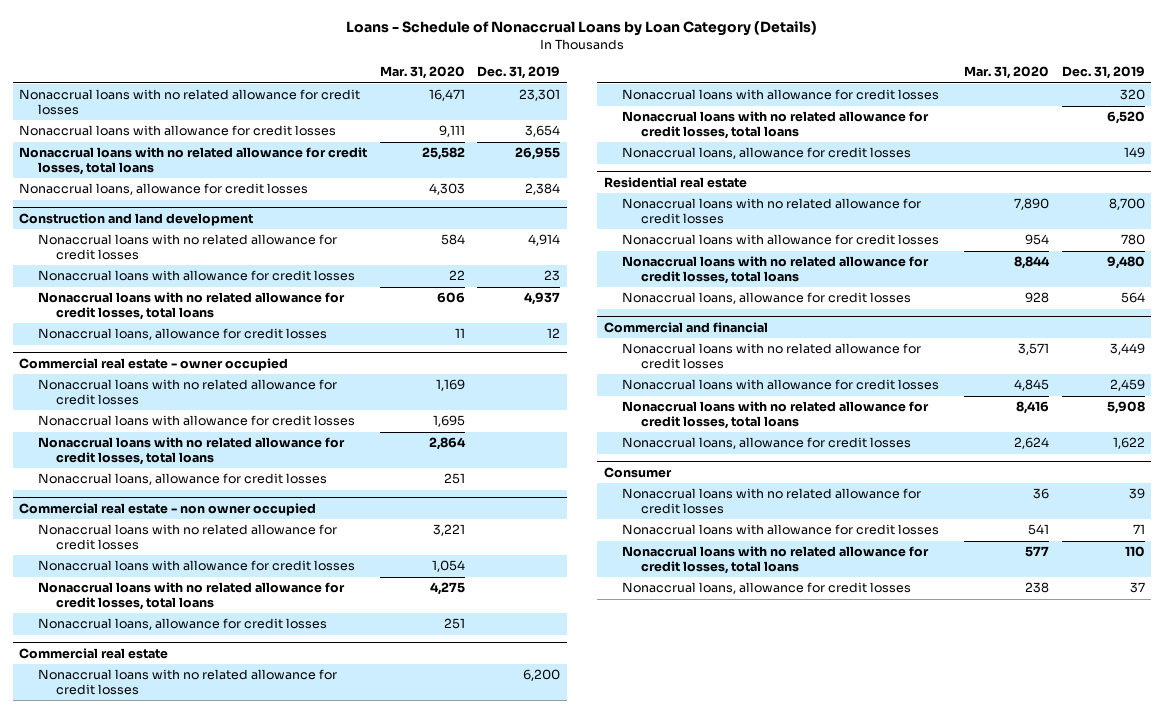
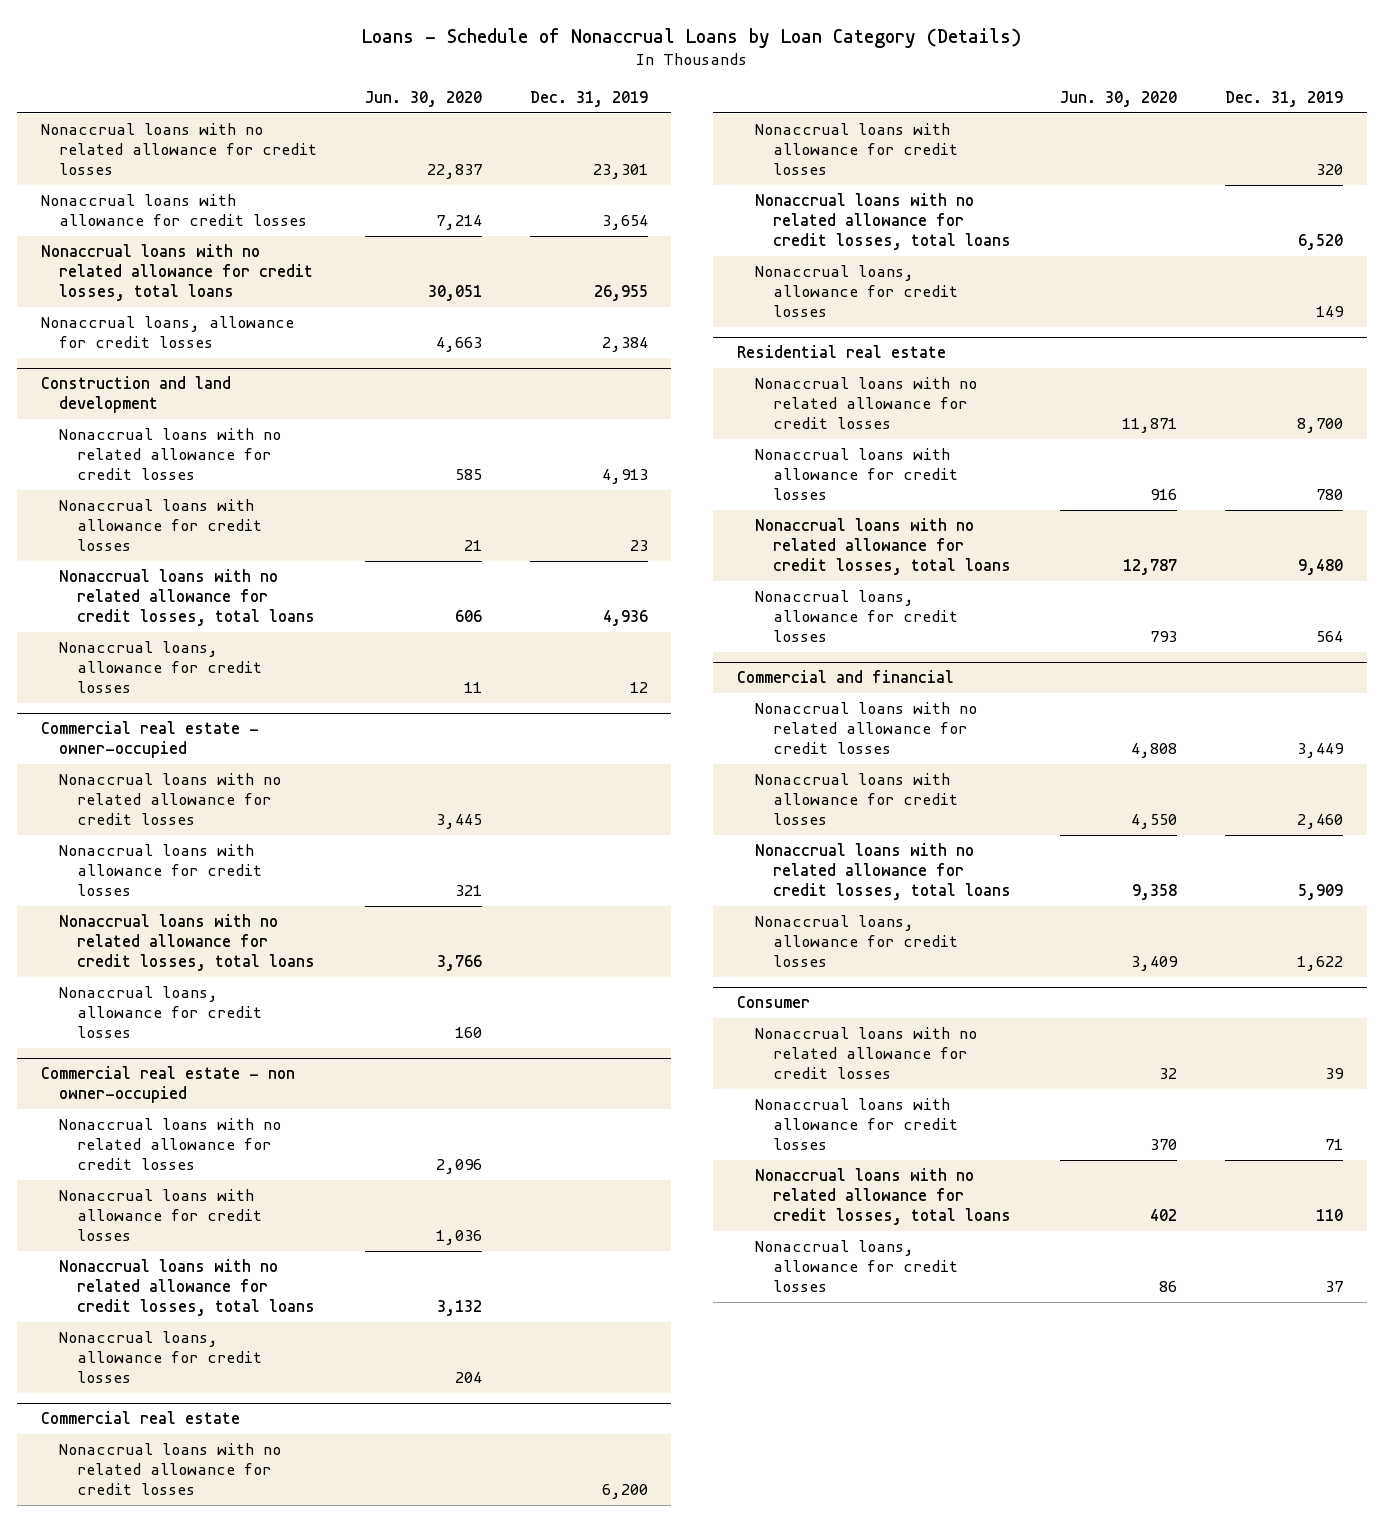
[379,66,465,80] Mar. 31, 2020 -> none
none -> [364,91,482,108] Jun. 30, 2020
[528,234,561,247] 4,914 -> [601,469,648,485] 4,913
[524,292,561,306] 4,937 -> [602,610,648,627] 4,936
[18,357,288,371] Commercial real estate - owner occupied -> [41,721,260,759] Commercial real estate - owner-occupied
[18,502,316,516] Commercial real estate - non owner occupied -> [41,1066,296,1104] Commercial real estate - non owner-occupied
[1110,379,1146,392] 2,459 -> [1297,814,1344,830] 2,460
[1107,401,1146,415] 5,908 -> [1298,884,1344,901] 5,909

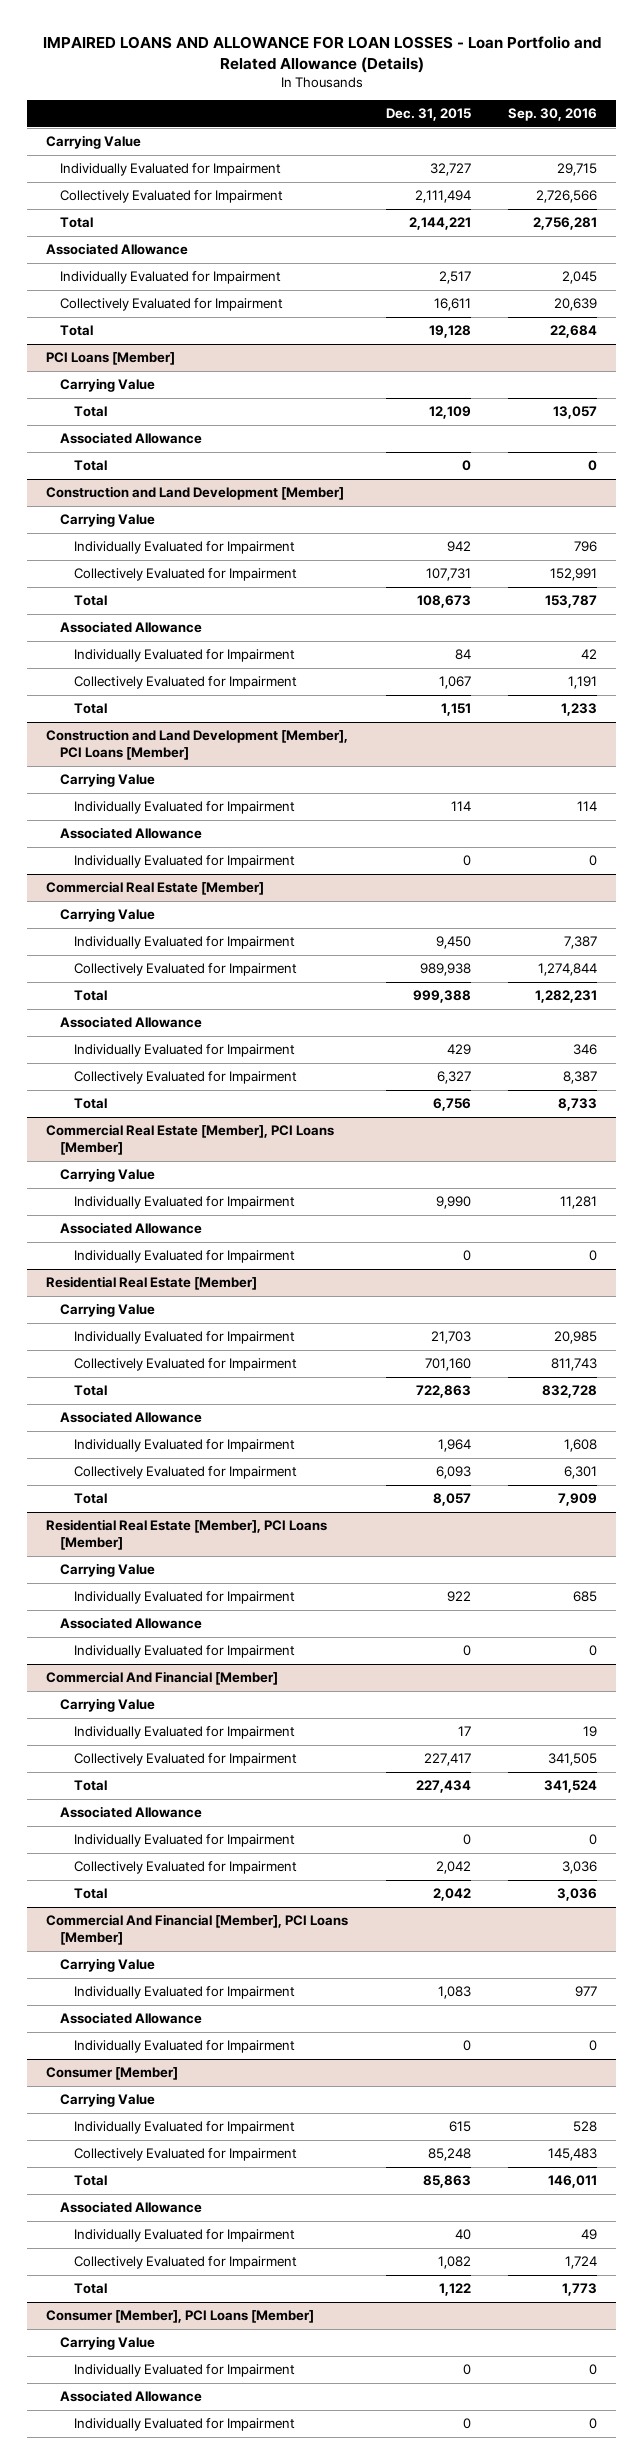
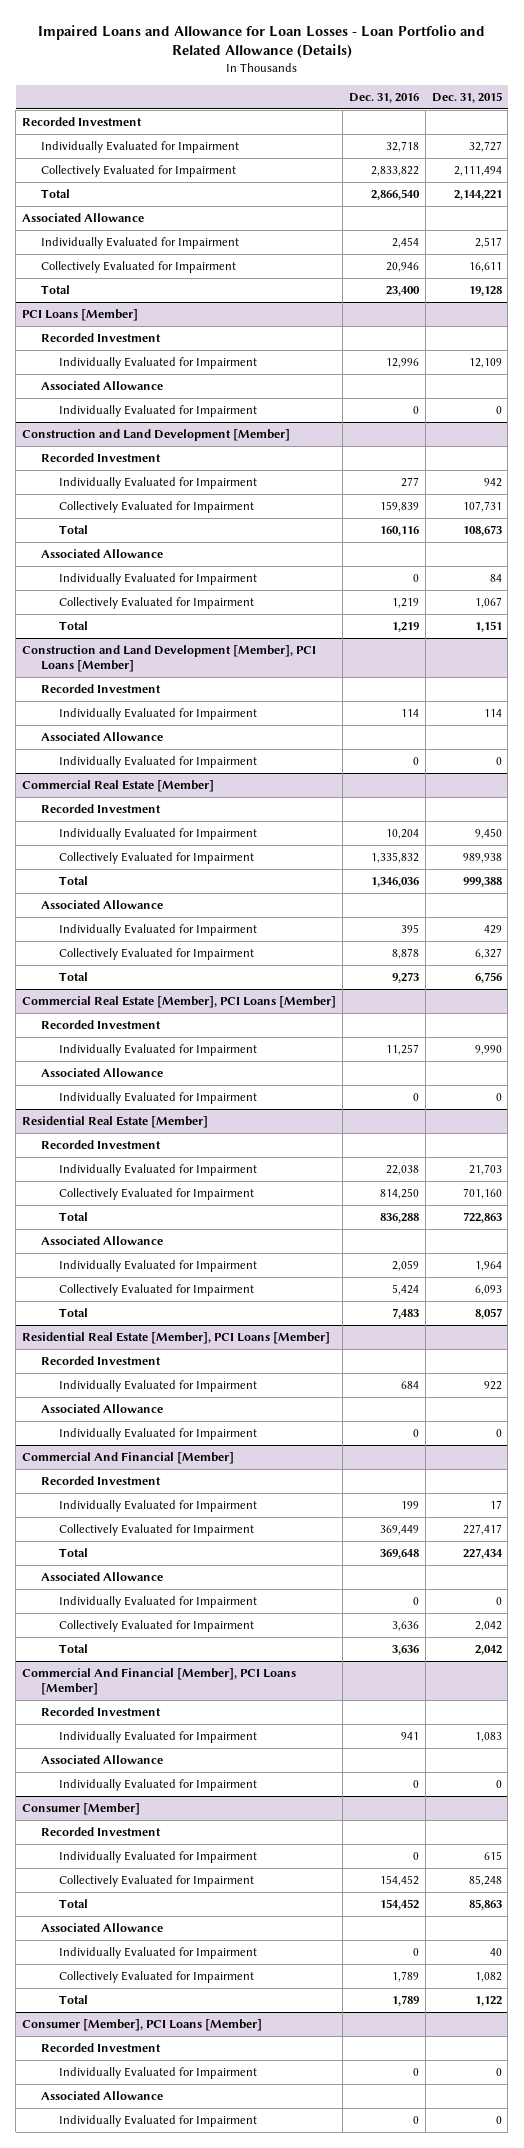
[42,35,601,73] IMPAIRED LOANS AND ALLOWANCE FOR LOAN LOSSES - Loan Portfolio and Related Allowance (Details) -> [37,24,485,59] Impaired Loans and Allowance for Loan Losses - Loan Portfolio and Related Allowance (Details)
[508,108,598,122] Sep. 30, 2016 -> none
none -> [348,92,419,103] Dec. 31, 2016
[45,135,141,150] Carrying Value -> [22,117,143,127] Recorded Investment
[60,378,156,393] Carrying Value -> [40,333,161,343] Recorded Investment
[74,406,108,418] Total -> [58,357,257,370] Individually Evaluated for Impairment
[74,460,108,472] Total -> none
none -> [58,405,257,418] Individually Evaluated for Impairment
[60,513,156,528] Carrying Value -> [40,453,161,463] Recorded Investment
[60,773,156,788] Carrying Value -> [40,684,161,694] Recorded Investment
[60,908,156,923] Carrying Value -> [40,804,161,814] Recorded Investment
[60,1168,156,1183] Carrying Value -> [40,1020,161,1030] Recorded Investment
[60,1303,156,1318] Carrying Value -> [40,1140,161,1150] Recorded Investment
[60,1563,156,1578] Carrying Value -> [40,1356,161,1366] Recorded Investment
[60,1698,156,1713] Carrying Value -> [40,1476,161,1486] Recorded Investment
[60,1958,156,1973] Carrying Value -> [40,1707,161,1717] Recorded Investment
[60,2093,156,2108] Carrying Value -> [40,1827,161,1837] Recorded Investment
[60,2336,156,2351] Carrying Value -> [40,2043,161,2053] Recorded Investment

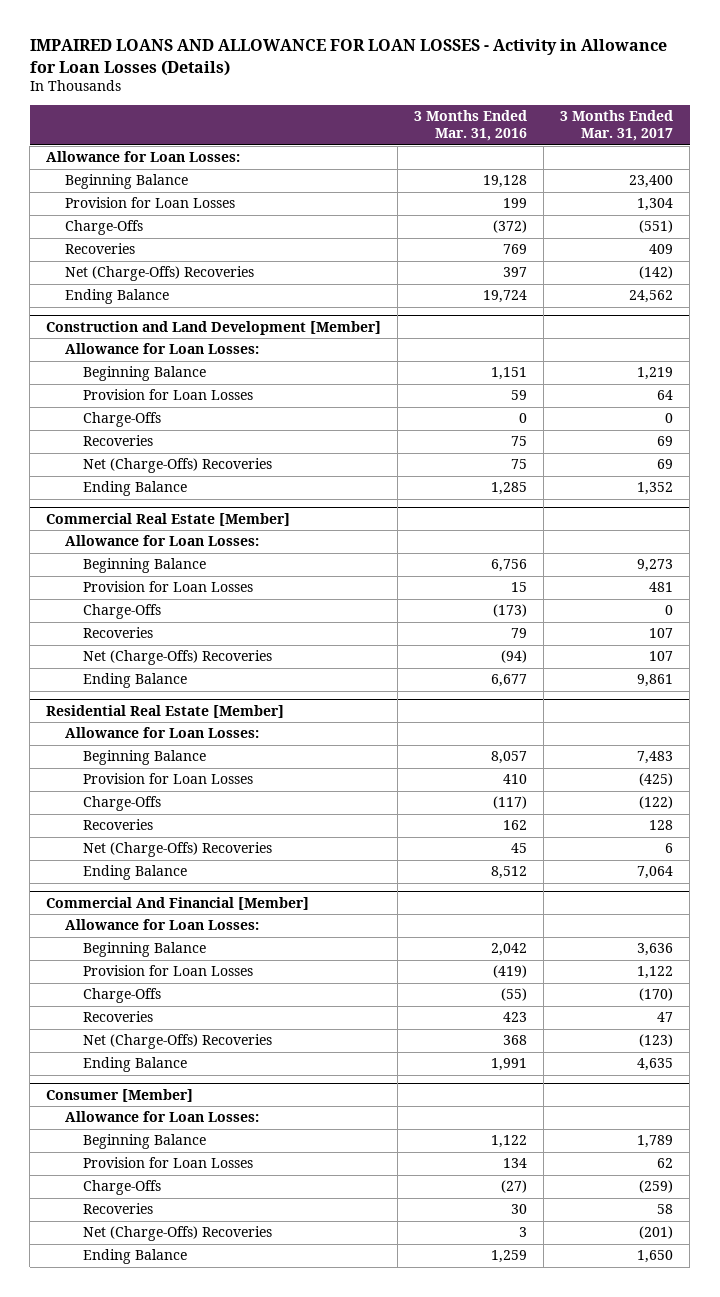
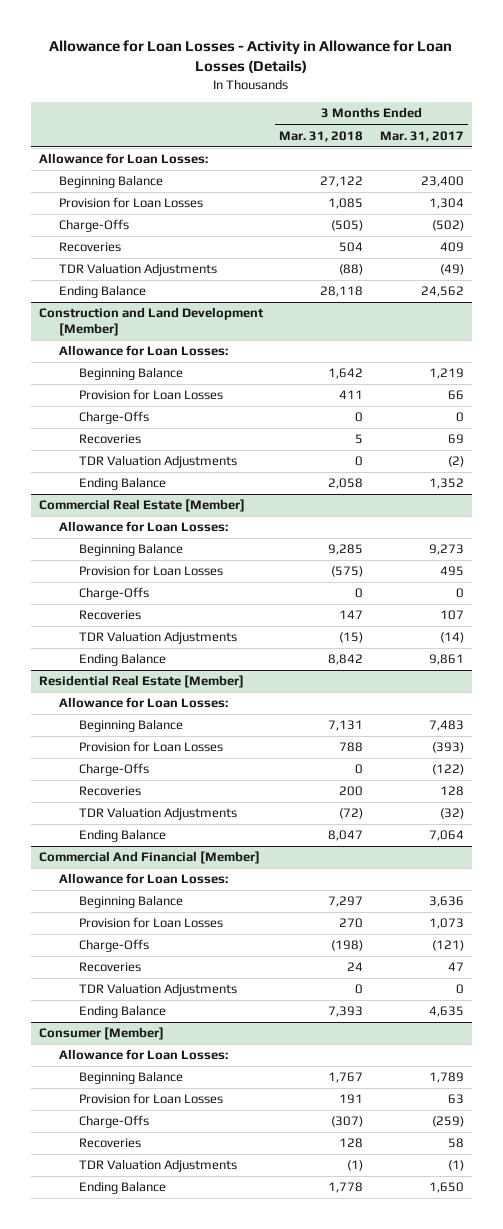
[29,39,667,76] IMPAIRED LOANS AND ALLOWANCE FOR LOAN LOSSES - Activity in Allowance for Loan Losses (Details) -> [49,40,453,74] Allowance for Loan Losses - Activity in Allowance for Loan Losses (Details)
[414,110,528,142] 3 Months Ended Mar. 31, 2016 -> none
none -> [279,130,364,142] Mar. 31, 2018
[639,220,674,234] (551) -> [431,220,464,232] (502)
[64,266,254,282] Net (Charge-Offs) Recoveries -> none
none -> [58,263,217,277] TDR Valuation Adjustments
[657,390,674,401] 64 -> [447,390,464,401] 66
[82,458,272,474] Net (Charge-Offs) Recoveries -> none
none -> [78,455,237,469] TDR Valuation Adjustments
[649,582,674,593] 481 -> [439,566,464,577] 495
[82,650,272,666] Net (Charge-Offs) Recoveries -> none
none -> [78,631,237,645] TDR Valuation Adjustments
[639,773,674,787] (425) -> [431,742,464,754] (393)
[82,842,272,858] Net (Charge-Offs) Recoveries -> none
none -> [78,807,237,821] TDR Valuation Adjustments
[637,966,674,980] 1,122 -> [428,918,464,930] 1,073
[639,988,674,1002] (170) -> [431,940,464,952] (121)
[82,1034,272,1050] Net (Charge-Offs) Recoveries -> none
none -> [78,983,237,997] TDR Valuation Adjustments
[657,1158,674,1169] 62 -> [447,1094,464,1105] 63
[82,1226,272,1242] Net (Charge-Offs) Recoveries -> none
none -> [78,1159,237,1173] TDR Valuation Adjustments

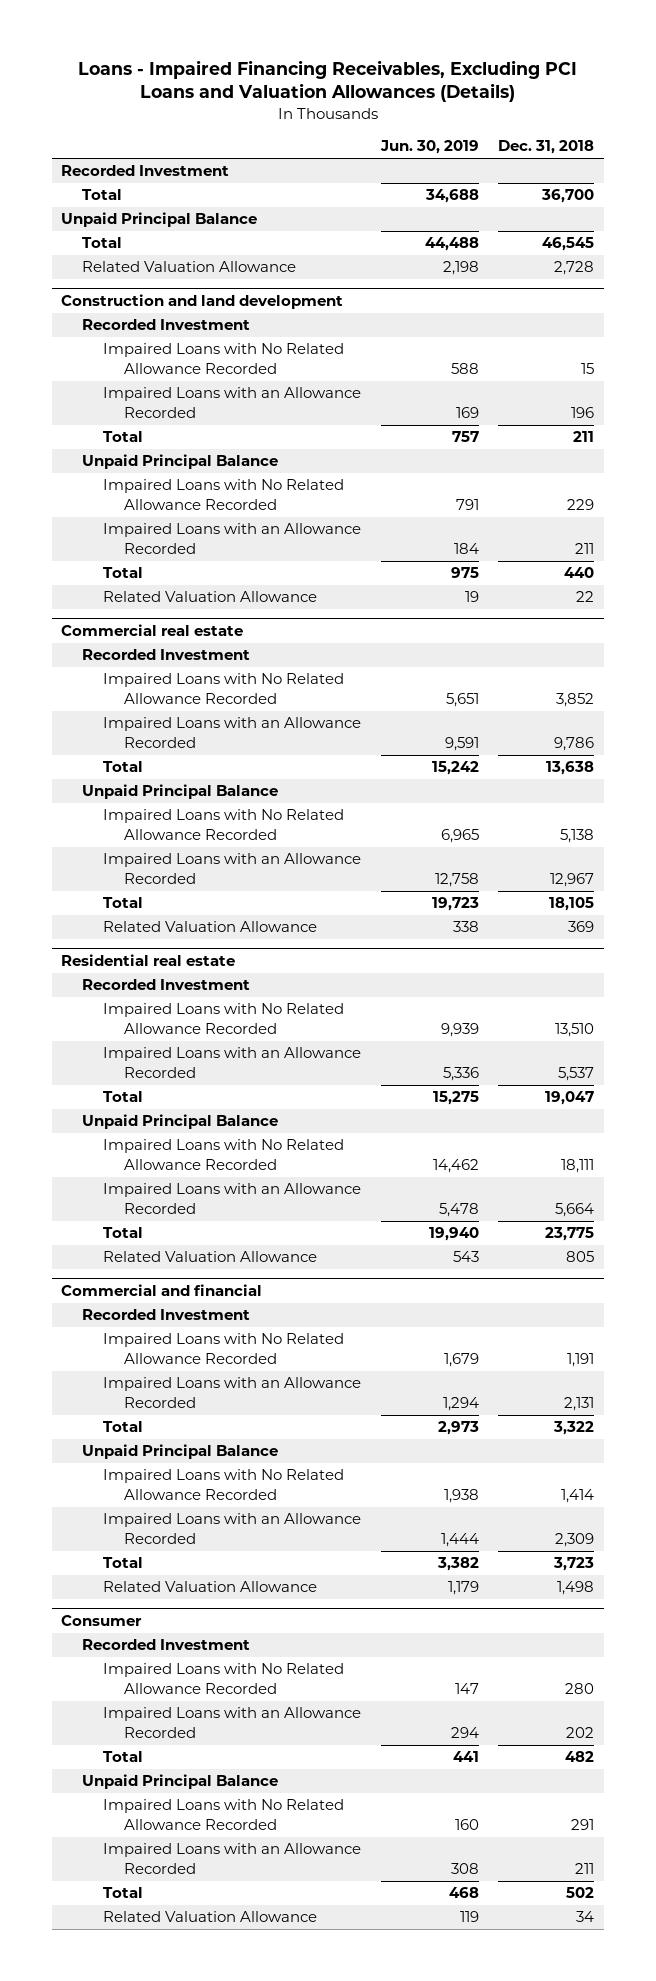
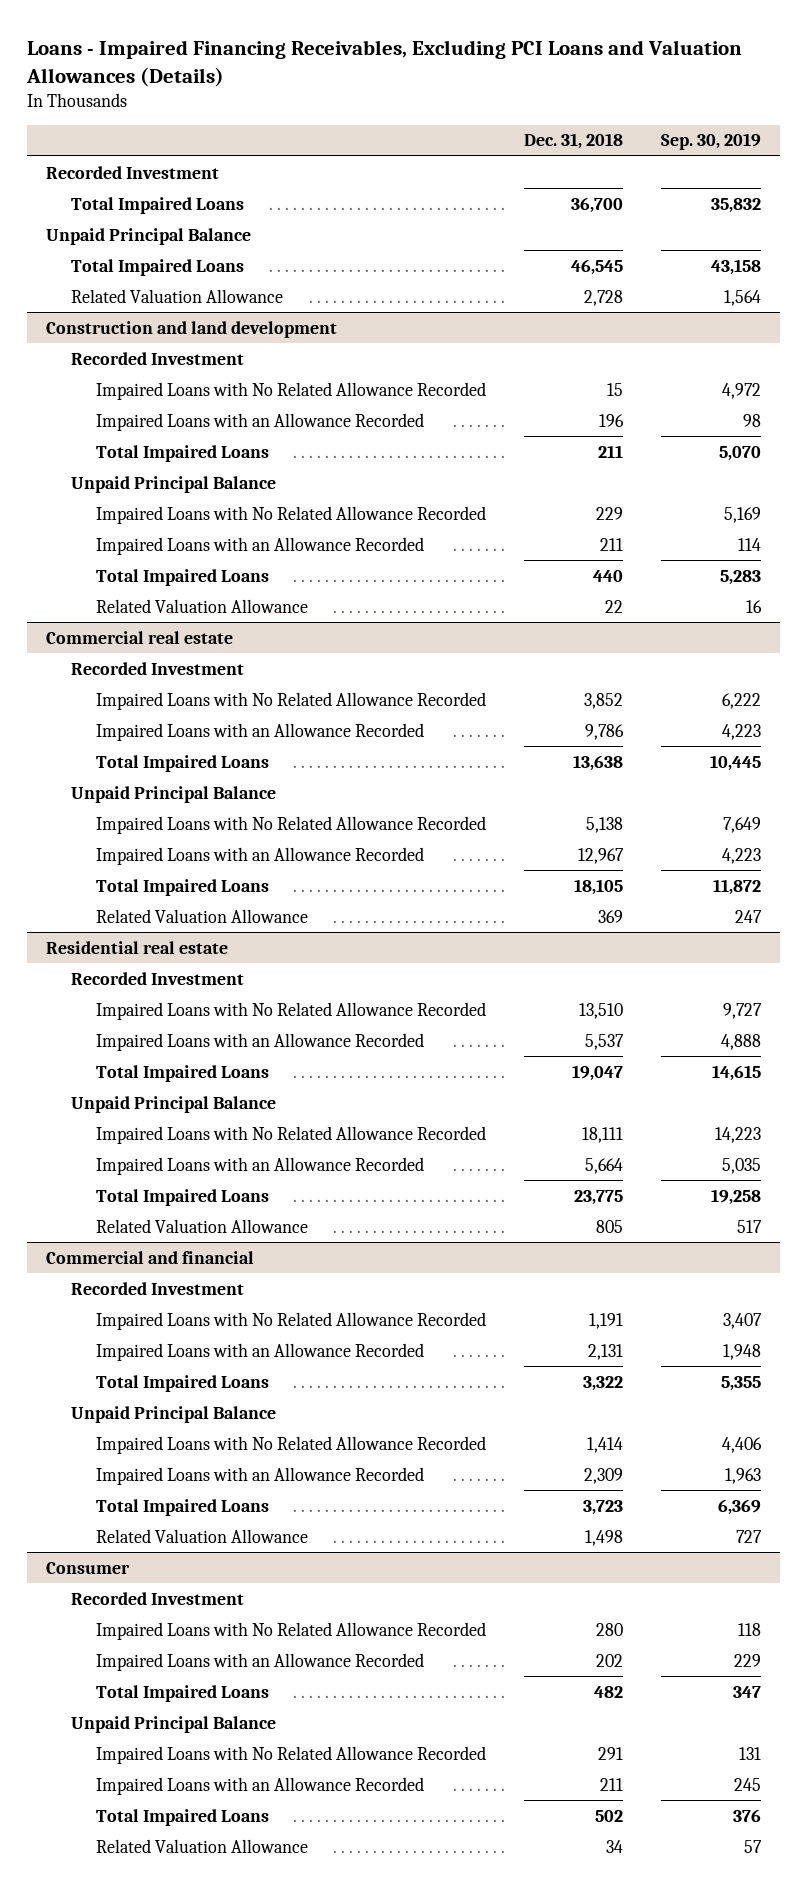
[379,140,479,155] Jun. 30, 2019 -> none
none -> [660,133,761,151] Sep. 30, 2019
[82,189,123,201] Total -> [71,196,245,214] Total Impaired Loans
[82,237,123,249] Total -> [71,258,245,276] Total Impaired Loans
[103,431,144,443] Total -> [95,444,269,462] Total Impaired Loans
[103,567,144,579] Total -> [95,568,269,586] Total Impaired Loans
[103,761,144,773] Total -> [95,754,269,772] Total Impaired Loans
[103,897,144,909] Total -> [95,878,269,896] Total Impaired Loans
[103,1091,144,1103] Total -> [95,1064,269,1082] Total Impaired Loans
[103,1227,144,1239] Total -> [95,1188,269,1206] Total Impaired Loans
[103,1421,144,1433] Total -> [95,1374,269,1392] Total Impaired Loans
[103,1557,144,1569] Total -> [95,1498,269,1516] Total Impaired Loans
[103,1751,144,1763] Total -> [95,1684,269,1702] Total Impaired Loans
[103,1887,144,1899] Total -> [95,1808,269,1826] Total Impaired Loans

